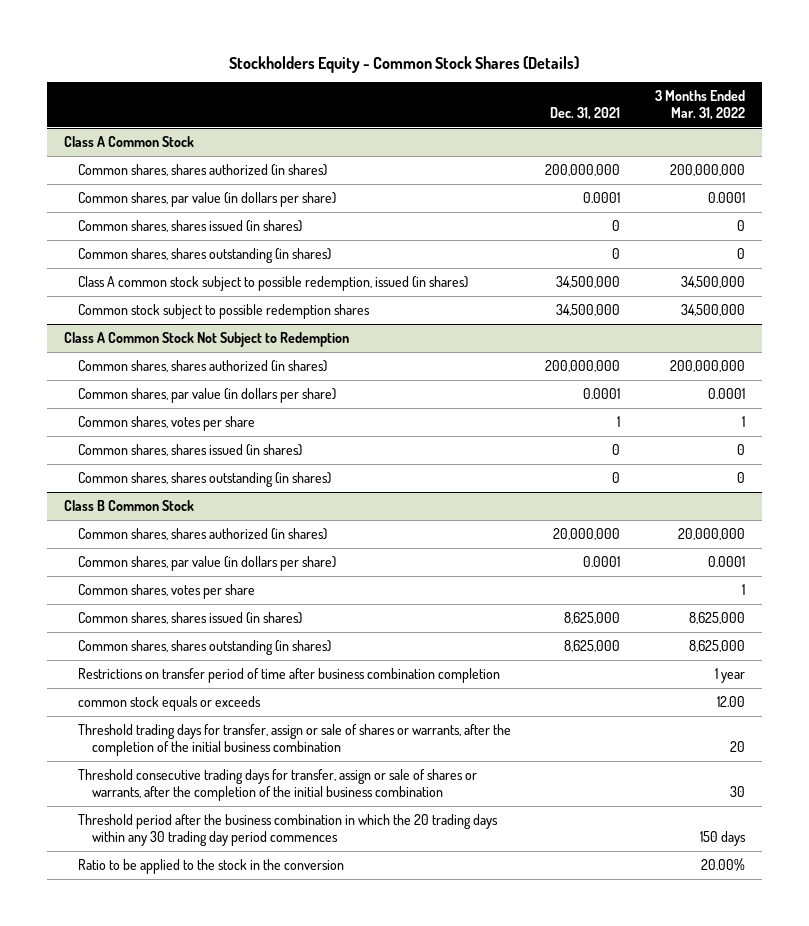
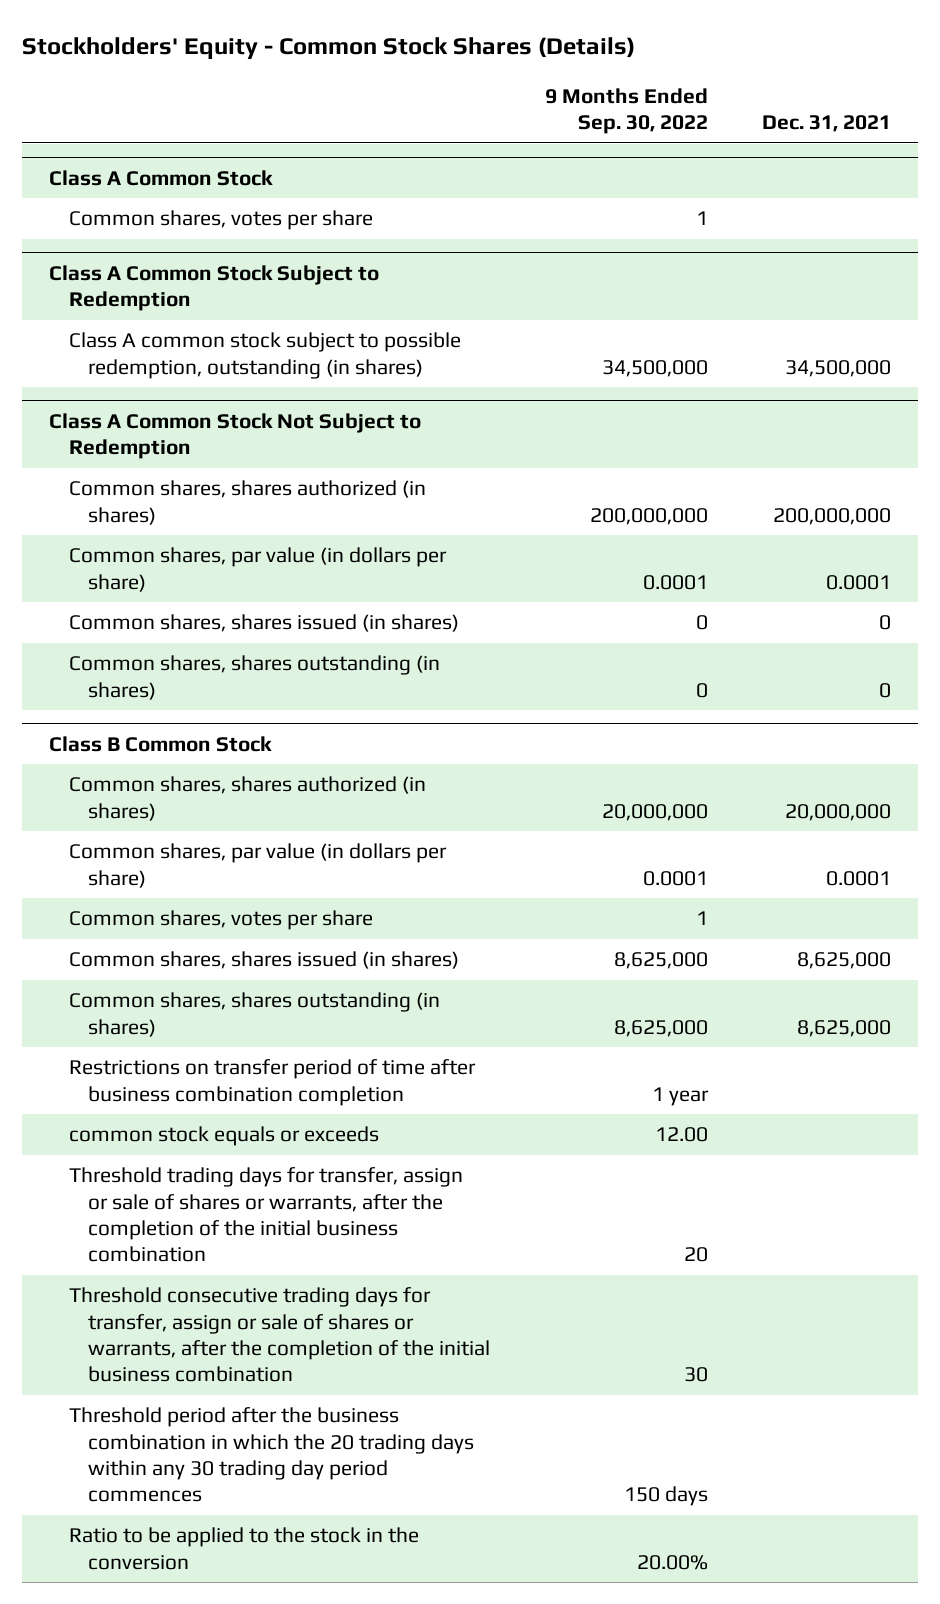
[229,55,580,73] Stockholders Equity - Common Stock Shares (Details) -> [21,37,635,60] Stockholders' Equity - Common Stock Shares (Details)
[654,90,745,121] 3 Months Ended Mar. 31, 2022 -> none
none -> [544,87,708,135] 9 Months Ended Sep. 30, 2022
[78,163,328,176] Common shares, shares authorized (in shares) -> none
[78,191,337,207] Common shares, par value (in dollars per share) -> none
[78,219,303,232] Common shares, shares issued (in shares) -> none
[78,247,332,263] Common shares, shares outstanding (in shares) -> none
[78,275,469,291] Class A common stock subject to possible redemption, issued (in shares) -> none
[78,303,371,319] Common stock subject to possible redemption shares -> none
none -> [68,210,373,231] Common shares, votes per share
none -> [48,264,379,311] Class A Common Stock Subject to Redemption
none -> [68,332,461,379] Class A common stock subject to possible redemption, outstanding (in shares)
[78,415,256,431] Common shares, votes per share -> none

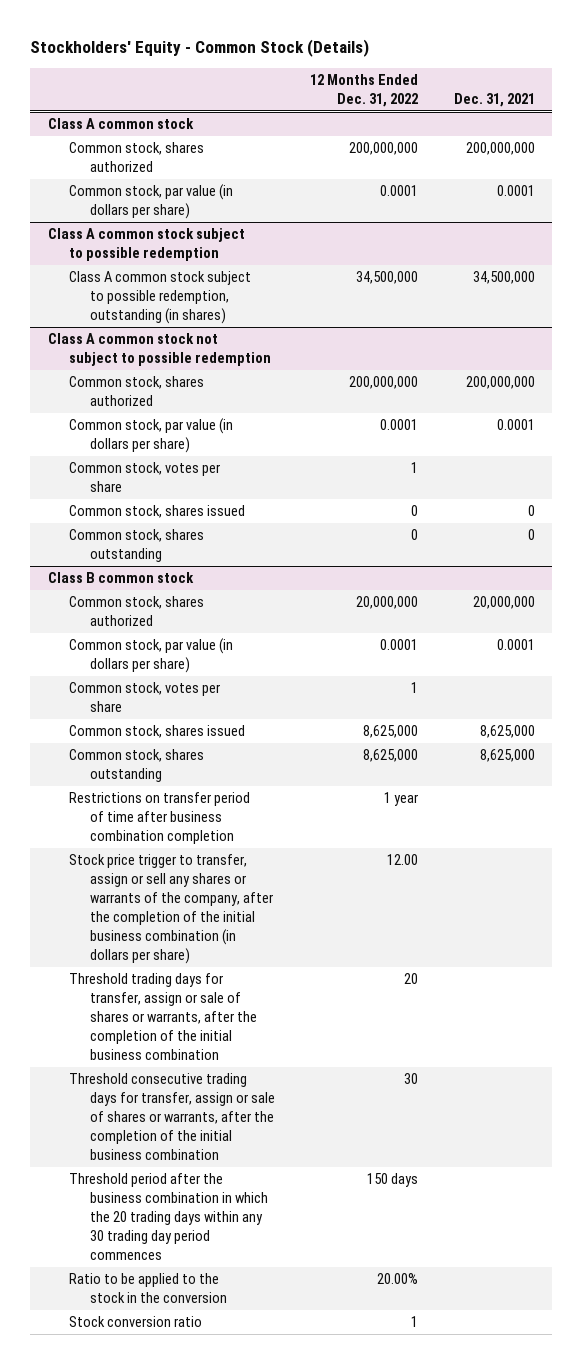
[21,37,635,60] Stockholders' Equity - Common Stock Shares (Details) -> [30,39,370,58] Stockholders' Equity - Common Stock (Details)
[544,87,708,135] 9 Months Ended Sep. 30, 2022 -> none
none -> [310,74,419,108] 12 Months Ended Dec. 31, 2022
[68,210,373,231] Common shares, votes per share -> none
[48,169,273,186] Class A Common Stock -> [48,118,195,130] Class A common stock
none -> [68,142,204,173] Common stock, shares authorized
none -> [68,184,233,220] Common stock, par value (in dollars per share)
[48,264,379,311] Class A Common Stock Subject to Redemption -> [48,228,246,262] Class A common stock subject to possible redemption
[48,412,421,459] Class A Common Stock Not Subject to Redemption -> [48,333,271,367] Class A common stock not subject to possible redemption
[68,480,426,525] Common shares, shares authorized (in shares) -> [68,376,204,407] Common stock, shares authorized
[68,547,447,592] Common shares, par value (in dollars per share) -> [68,418,233,454] Common stock, par value (in dollars per share)
none -> [68,462,220,493] Common stock, votes per share
[68,614,459,633] Common shares, shares issued (in shares) -> [68,505,245,519] Common stock, shares issued
[68,655,440,700] Common shares, shares outstanding (in shares) -> [68,529,204,563] Common stock, shares outstanding
[48,735,272,752] Class B Common Stock -> [48,572,195,584] Class B common stock
[68,776,426,821] Common shares, shares authorized (in shares) -> [68,596,204,627] Common stock, shares authorized
[68,843,447,888] Common shares, par value (in dollars per share) -> [68,638,233,674] Common stock, par value (in dollars per share)
[68,910,373,931] Common shares, votes per share -> [68,682,220,713] Common stock, votes per share
[68,951,459,970] Common shares, shares issued (in shares) -> [68,725,245,739] Common stock, shares issued
[68,992,440,1037] Common shares, shares outstanding (in shares) -> [68,749,204,783] Common stock, shares outstanding
[68,1126,379,1147] common stock equals or exceeds -> [68,854,273,965] Stock price trigger to transfer, assign or sell any shares or warrants of the company, after the completion of the initial business combination (in dollars per share)
none -> [68,1316,202,1328] Stock conversion ratio

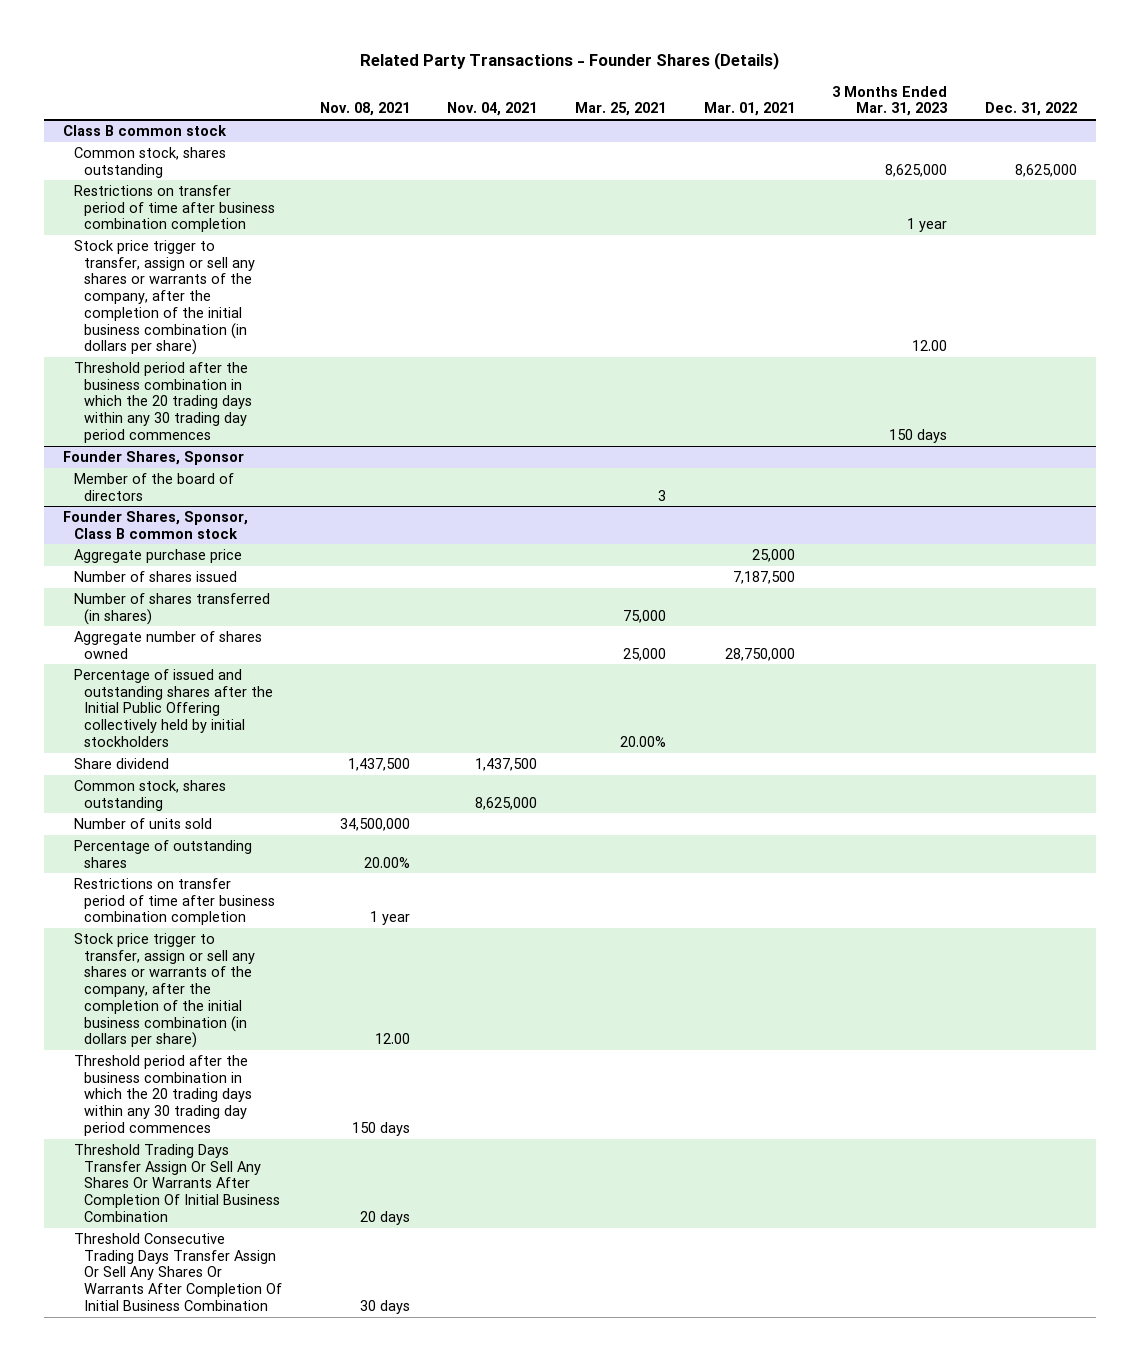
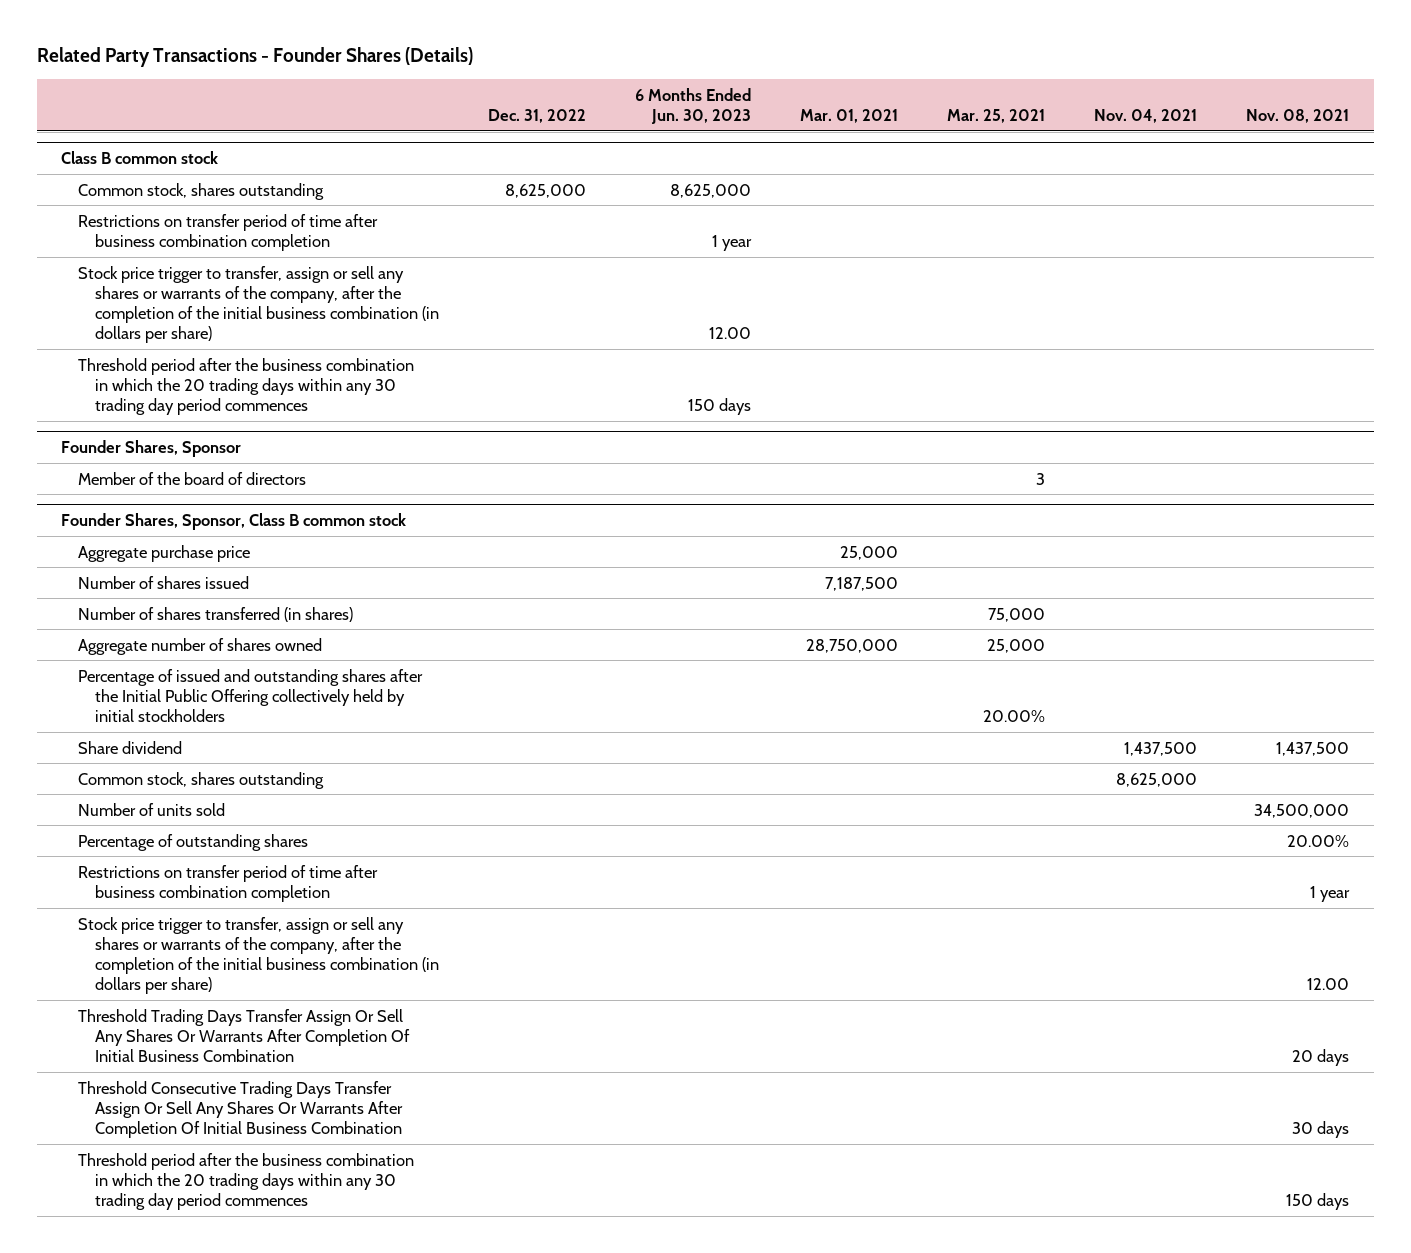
[832,85,948,117] 3 Months Ended Mar. 31, 2023 -> none
none -> [634,87,751,124] 6 Months Ended Jun. 30, 2023
[73,1054,253,1136] Threshold period after the business combination in which the 20 trading days within any 30 trading day period commences -> [77,1152,414,1211] Threshold period after the business combination in which the 20 trading days within any 30 trading day period commences

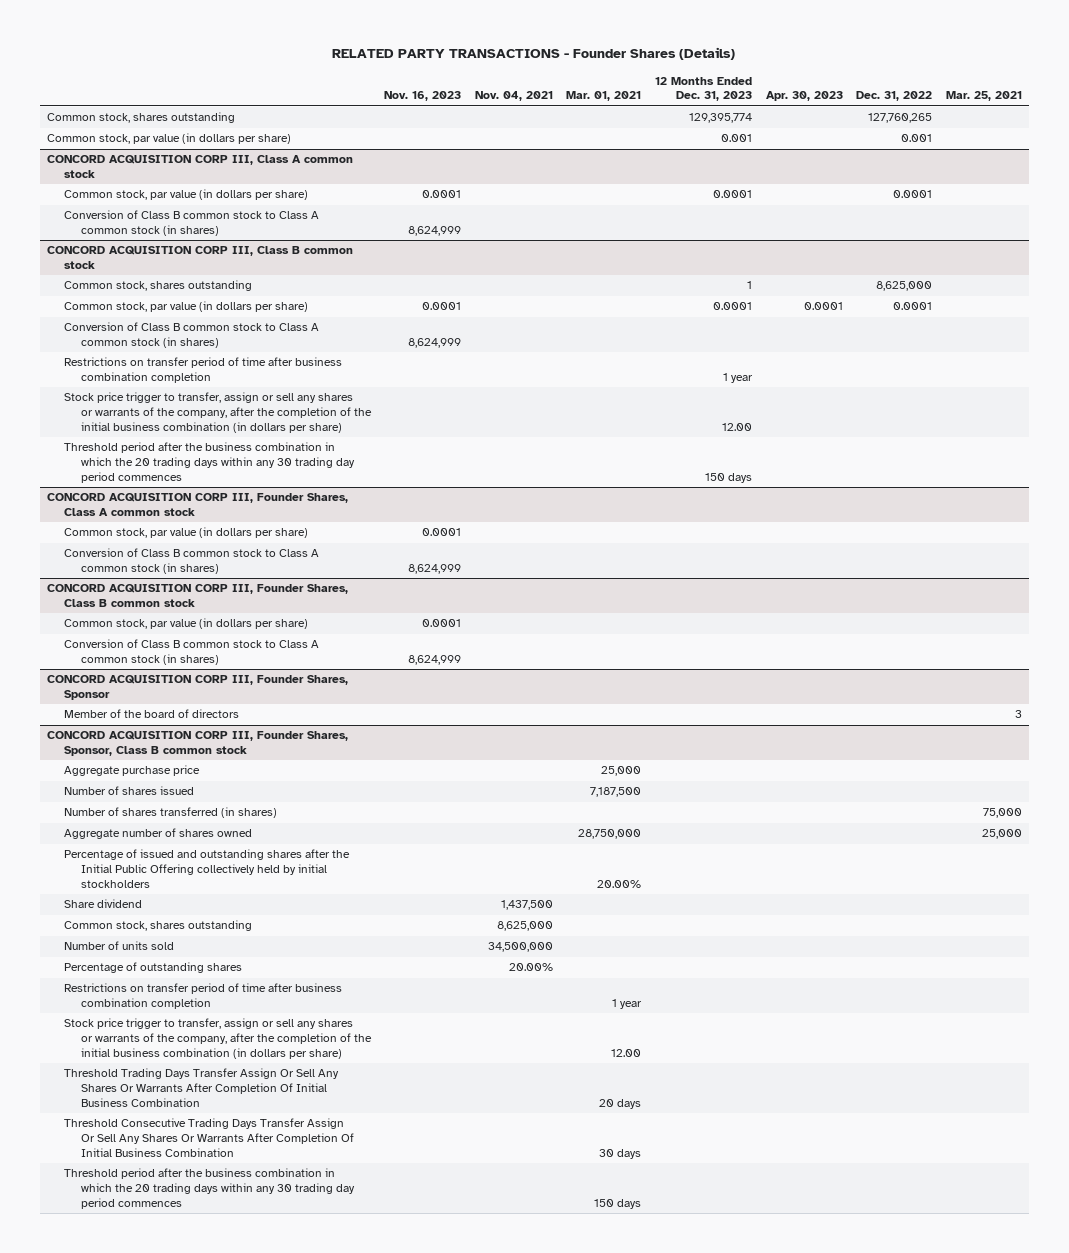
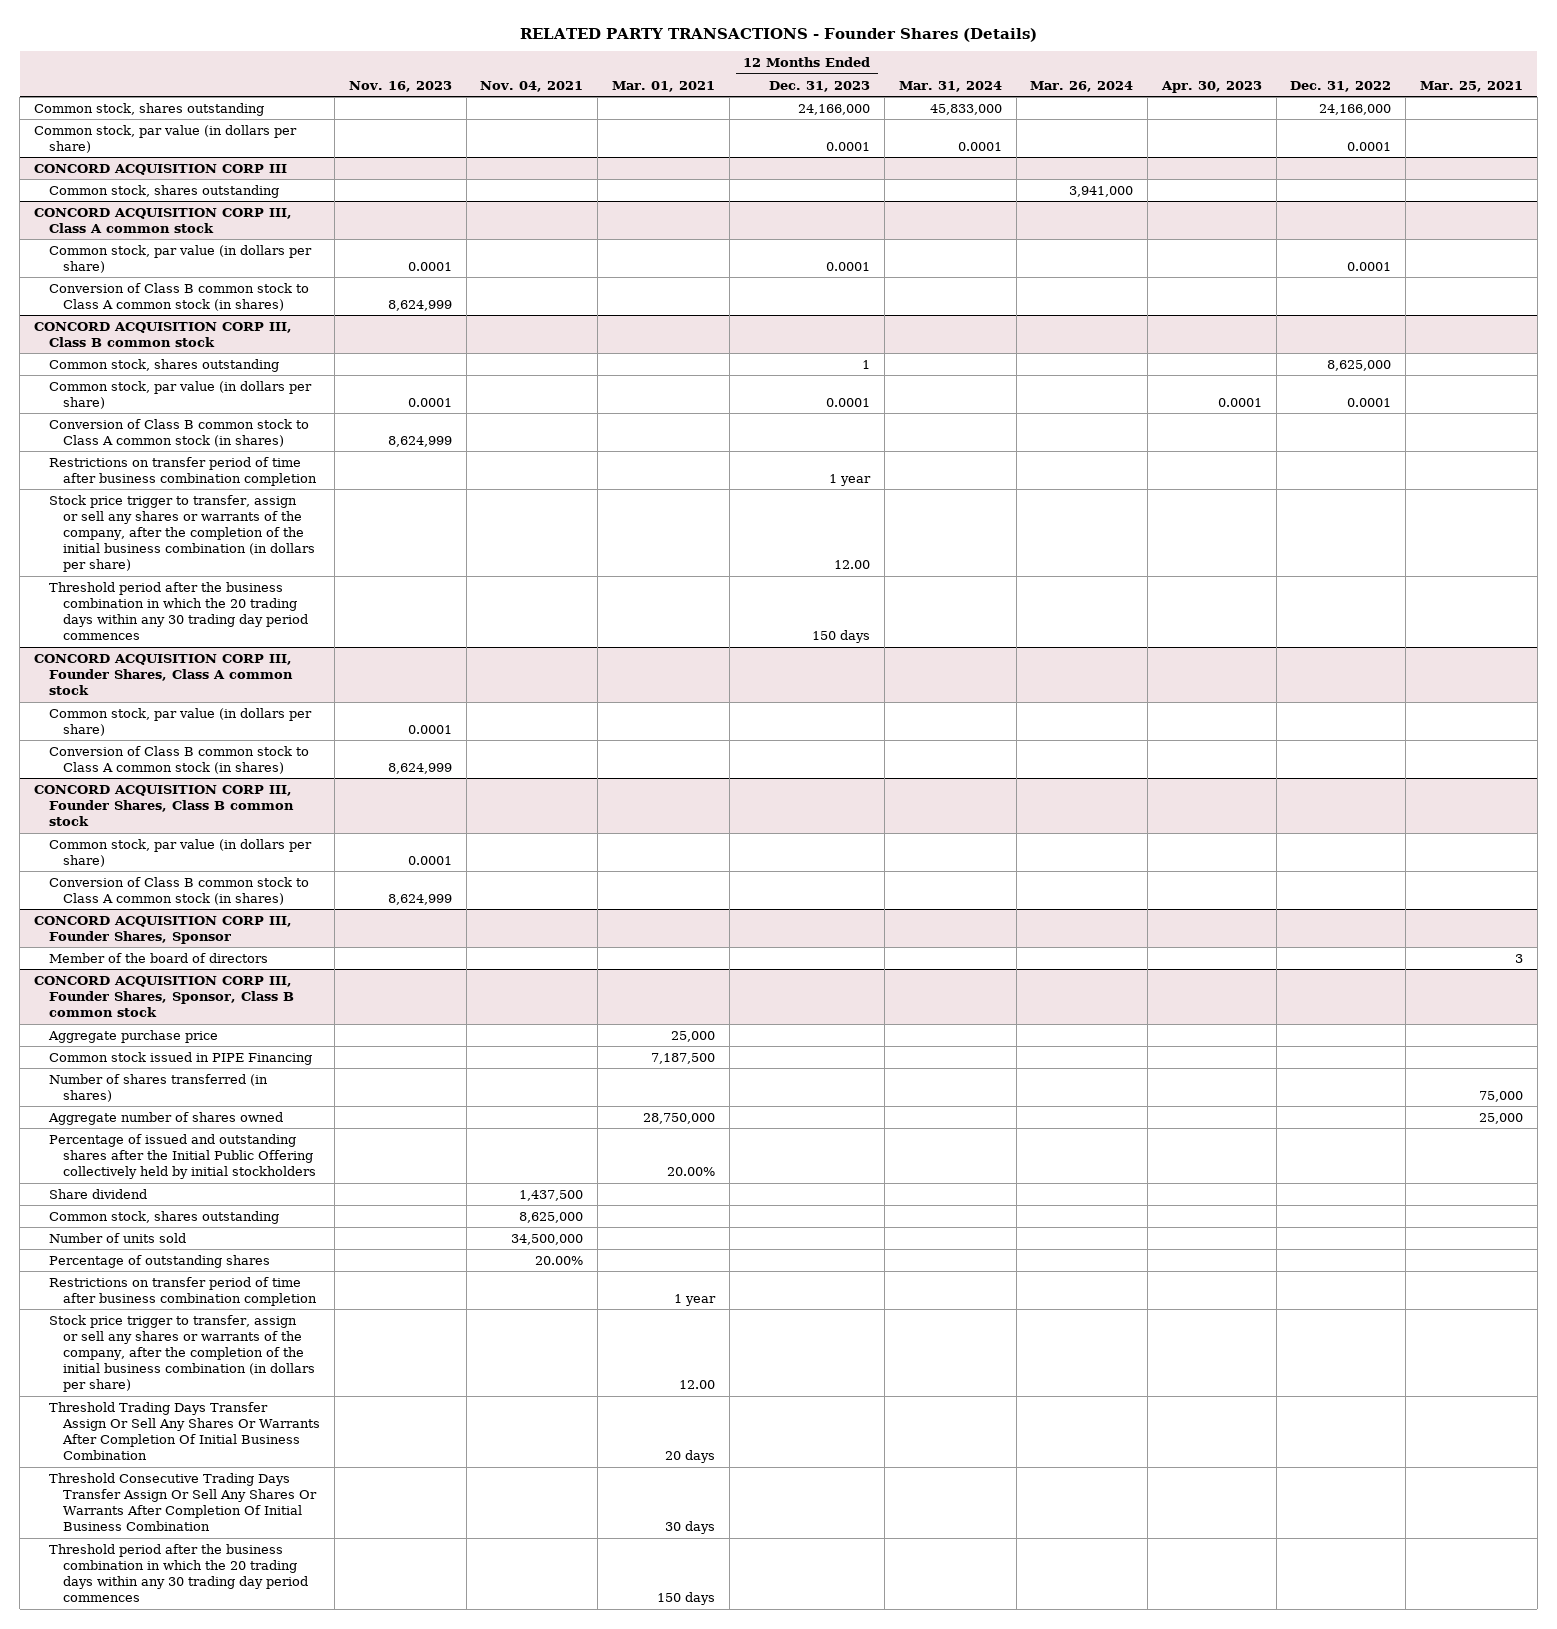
none -> [898,80,1002,92] Mar. 31, 2024
none -> [1030,80,1134,92] Mar. 26, 2024
[689,113,753,124] 129,395,774 -> [798,103,871,115] 24,166,000
[868,113,933,124] 127,760,265 -> [1319,103,1392,115] 24,166,000
[721,134,753,143] 0.001 -> [826,141,871,151] 0.0001
[901,134,933,143] 0.001 -> [1347,141,1392,151] 0.0001
none -> [33,163,287,175] CONCORD ACQUISITION CORP III
none -> [48,184,279,198] Common stock, shares outstanding
[63,786,194,796] Number of shares issued -> [48,1051,312,1065] Common stock issued in PIPE Financing

